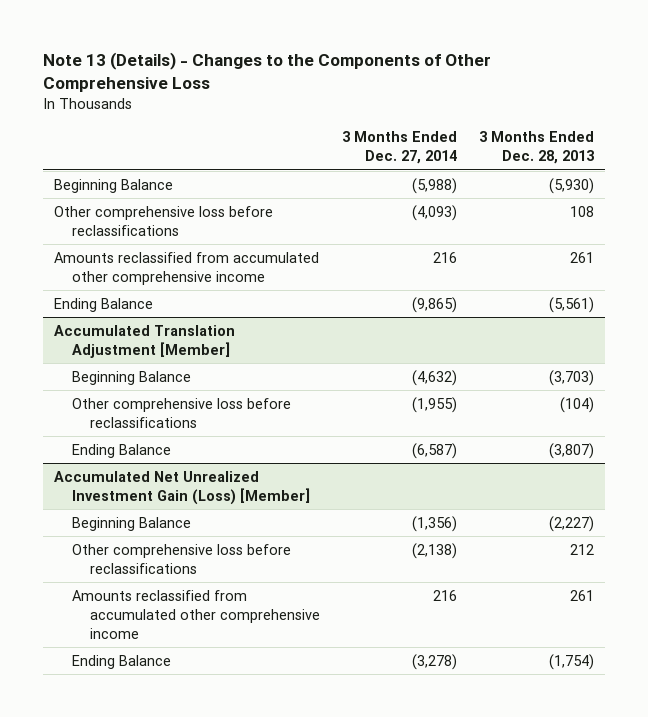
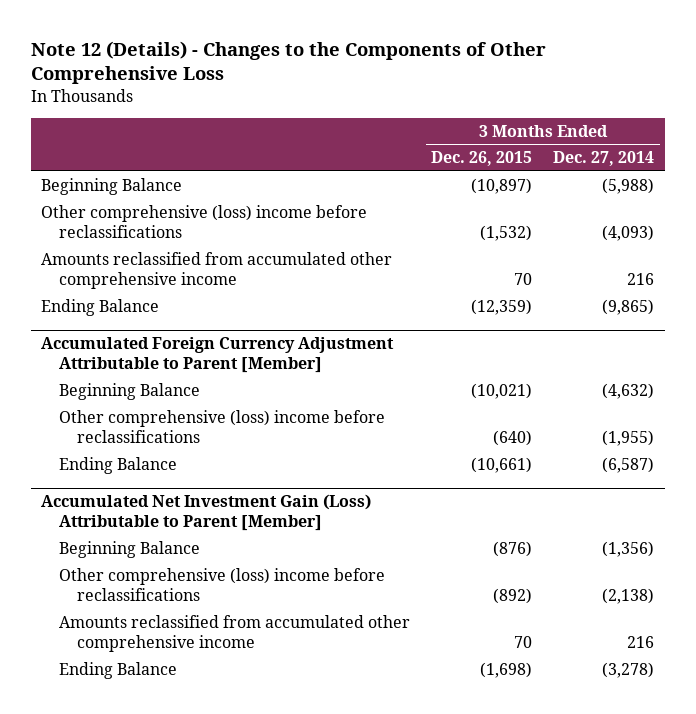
[43,52,492,92] Note 13 (Details) - Changes to the Components of Other Comprehensive Loss -> [30,40,546,85] Note 12 (Details) - Changes to the Components of Other Comprehensive Loss
[478,131,594,165] 3 Months Ended Dec. 28, 2013 -> none
none -> [431,151,533,167] Dec. 26, 2015
[54,205,274,236] Other comprehensive loss before reclassifications -> [41,204,368,239] Other comprehensive (loss) income before reclassifications
[54,324,236,358] Accumulated Translation Adjustment [Member] -> [41,337,395,374] Accumulated Foreign Currency Adjustment Attributable to Parent [Member]
[72,397,292,428] Other comprehensive loss before reclassifications -> [59,409,386,444] Other comprehensive (loss) income before reclassifications
[54,470,311,505] Accumulated Net Unrealized Investment Gain (Loss) [Member] -> [41,494,372,532] Accumulated Net Investment Gain (Loss) Attributable to Parent [Member]
[72,543,292,574] Other comprehensive loss before reclassifications -> [59,567,386,602] Other comprehensive (loss) income before reclassifications

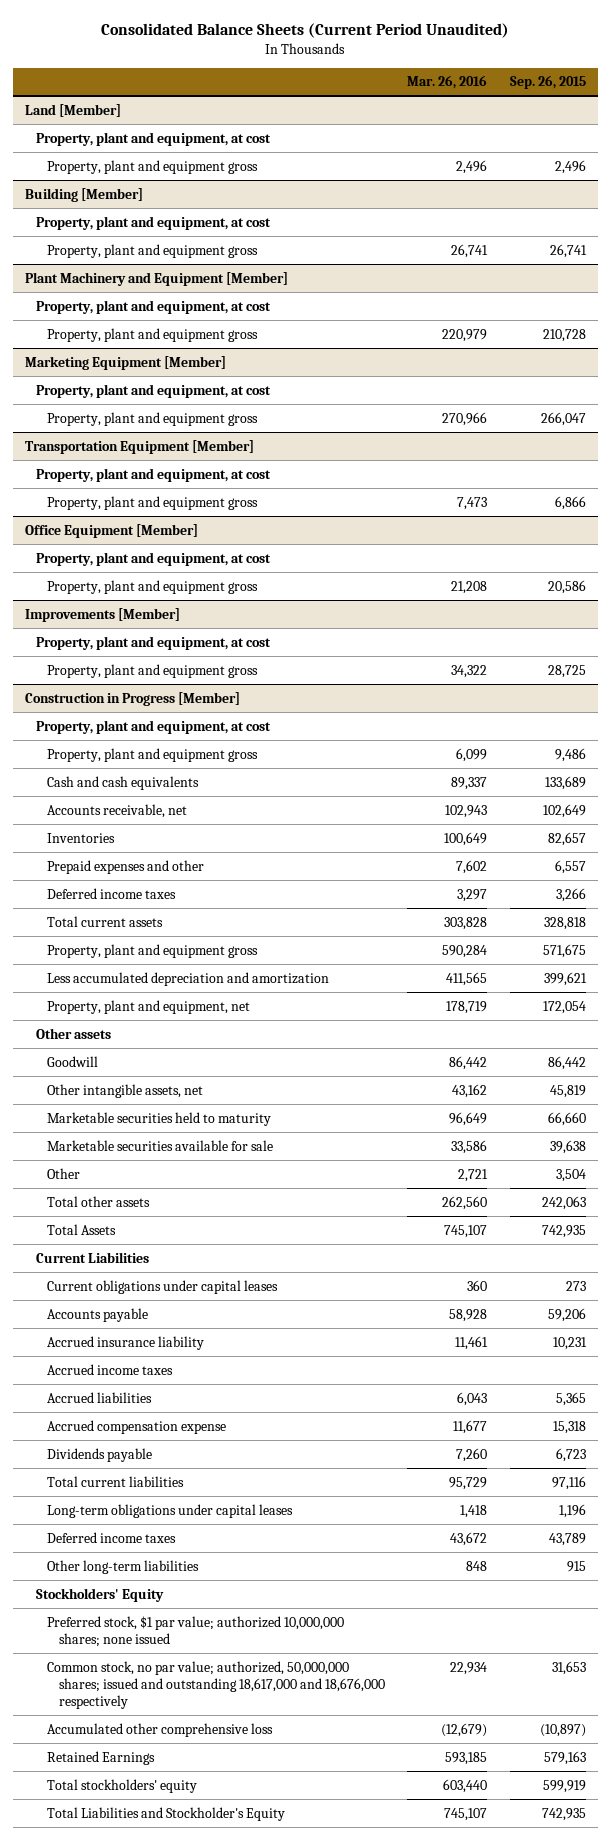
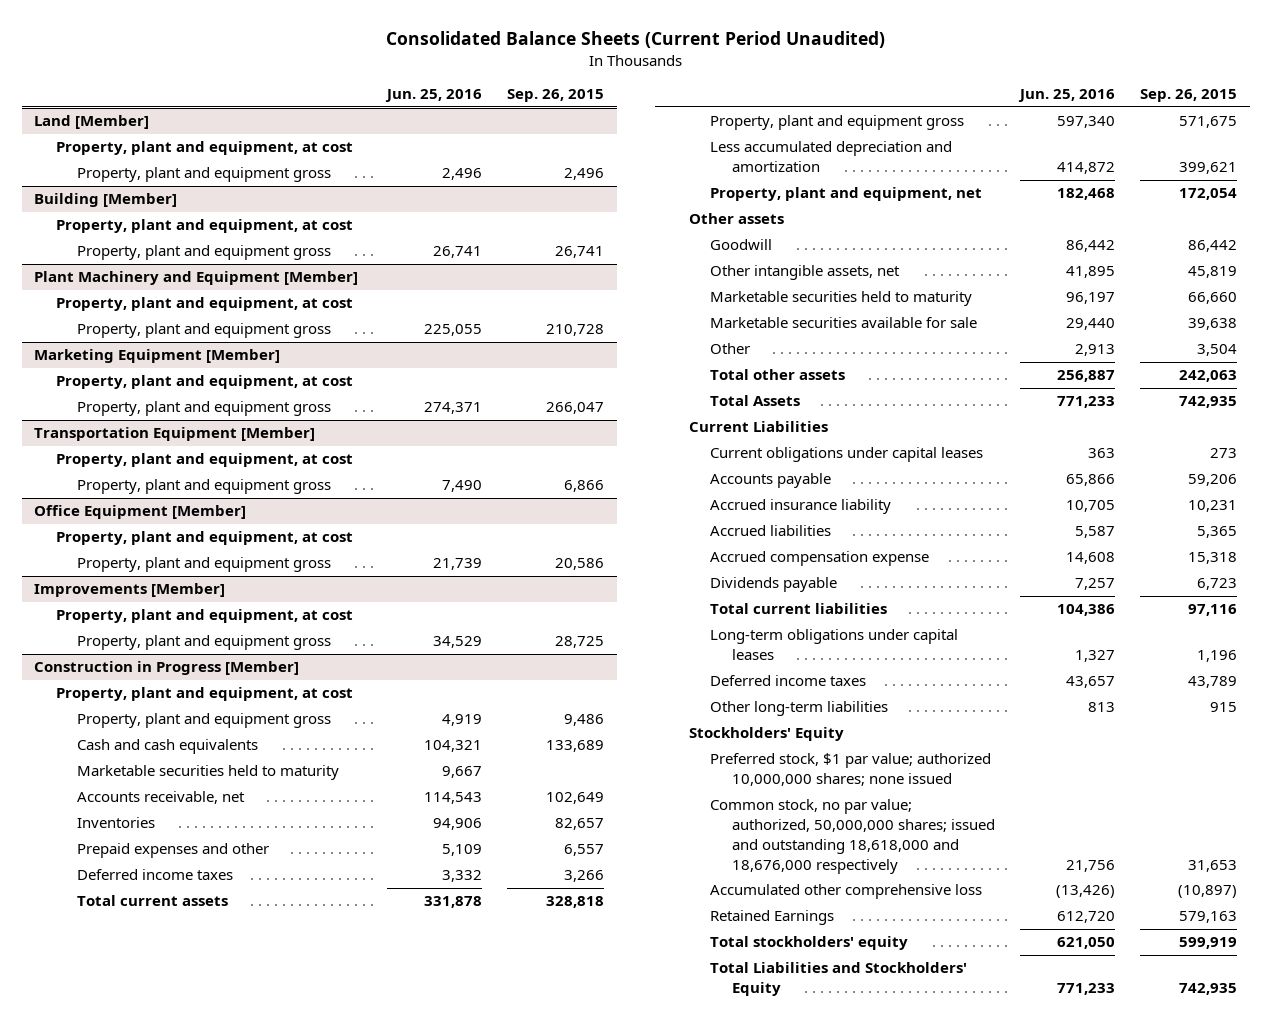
[407,75,488,90] Mar. 26, 2016 -> none
none -> [384,89,482,103] Jun. 25, 2016
none -> [77,765,340,781] Marketable securities held to maturity
[47,1363,174,1375] Accrued income taxes -> none
[47,1660,385,1710] Common stock, no par value; authorized, 50,000,000 shares; issued and outstanding 18,617,000 and 18,676,000 respectively -> [710,799,995,874] Common stock, no par value; authorized, 50,000,000 shares; issued and outstanding 18,618,000 and 18,676,000 respectively
[47,1806,286,1821] Total Liabilities and Stockholder's Equity -> [710,962,968,997] Total Liabilities and Stockholders' Equity

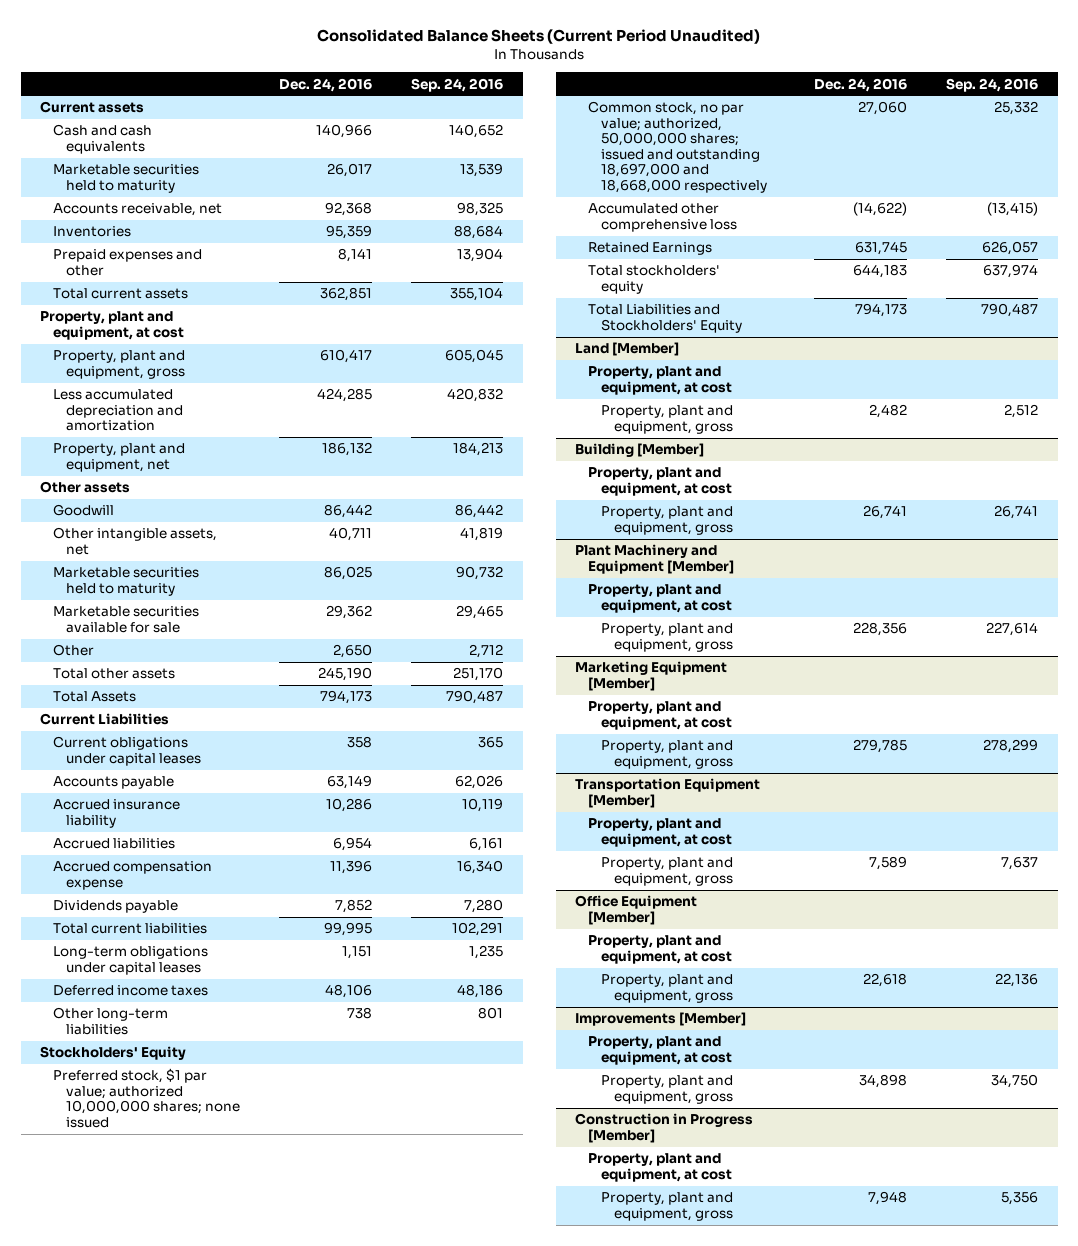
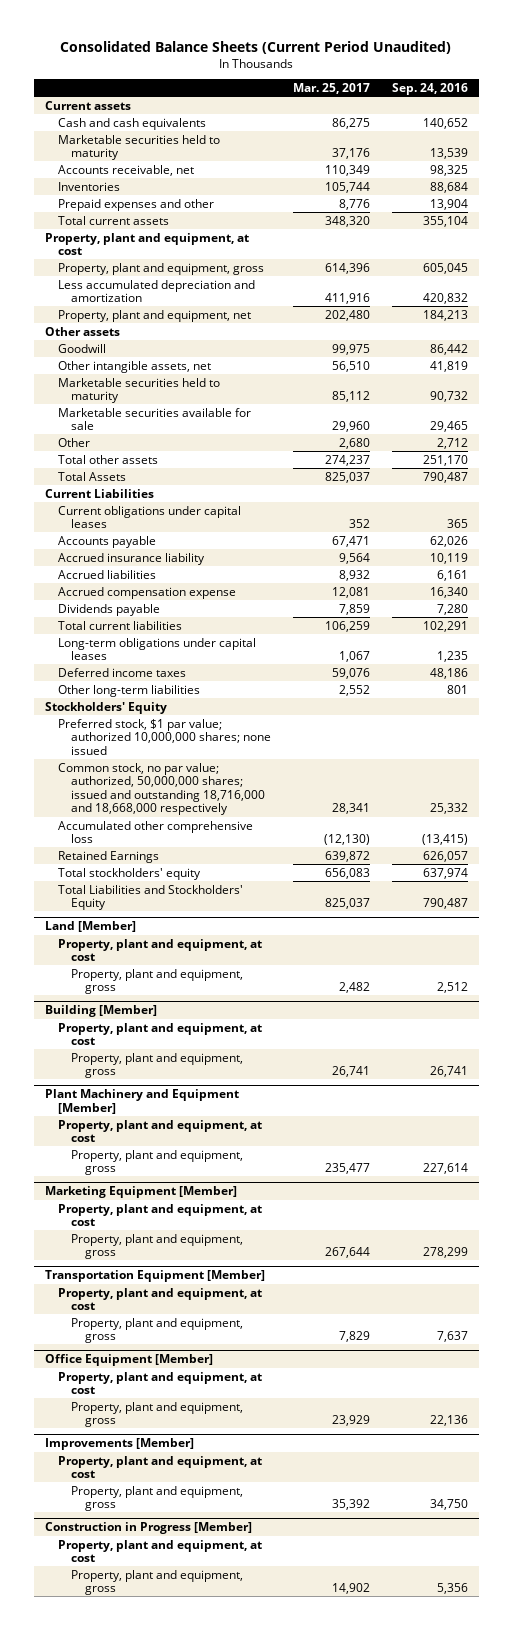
[279,77,373,92] Dec. 24, 2016 -> none
none -> [293,83,371,95] Mar. 25, 2017
[588,101,768,193] Common stock, no par value; authorized, 50,000,000 shares; issued and outstanding 18,697,000 and 18,668,000 respectively -> [58,762,266,816] Common stock, no par value; authorized, 50,000,000 shares; issued and outstanding 18,716,000 and 18,668,000 respectively

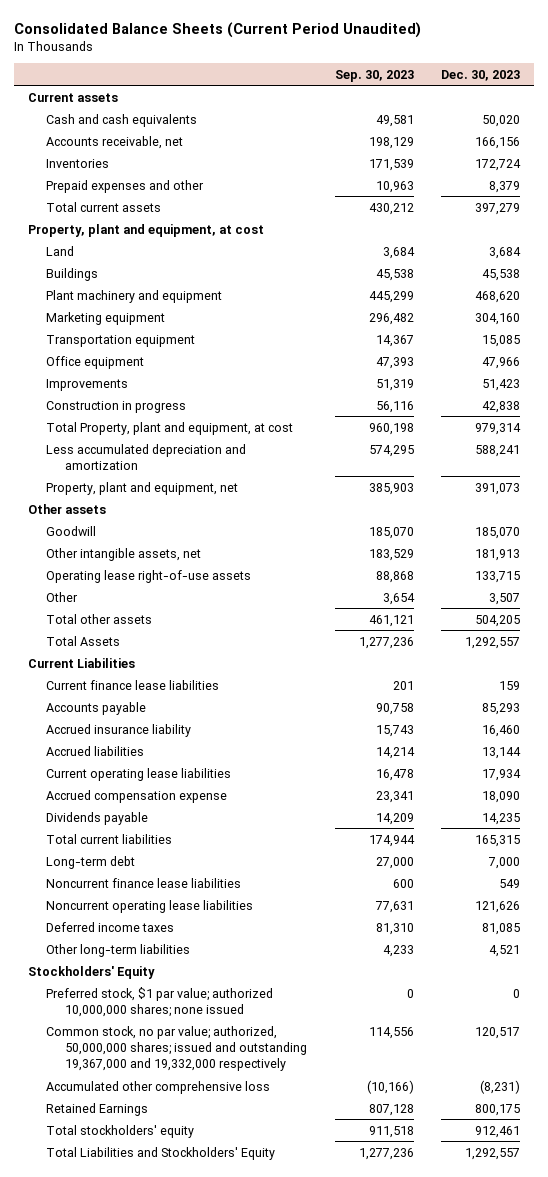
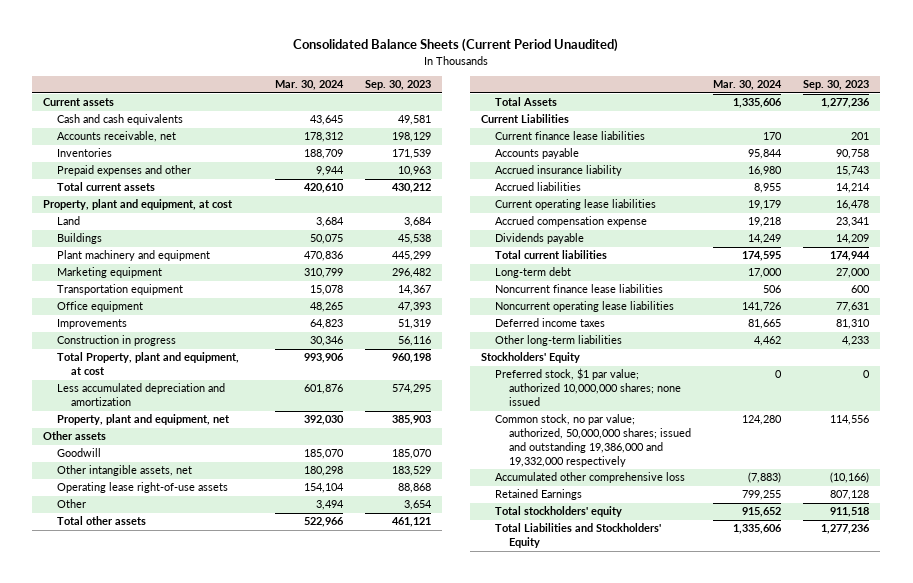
[441,69,521,81] Dec. 30, 2023 -> none
none -> [275,80,345,91] Mar. 30, 2024
[46,1025,307,1071] Common stock, no par value; authorized, 50,000,000 shares; issued and outstanding 19,367,000 and 19,332,000 respectively -> [495,414,692,467] Common stock, no par value; authorized, 50,000,000 shares; issued and outstanding 19,386,000 and 19,332,000 respectively

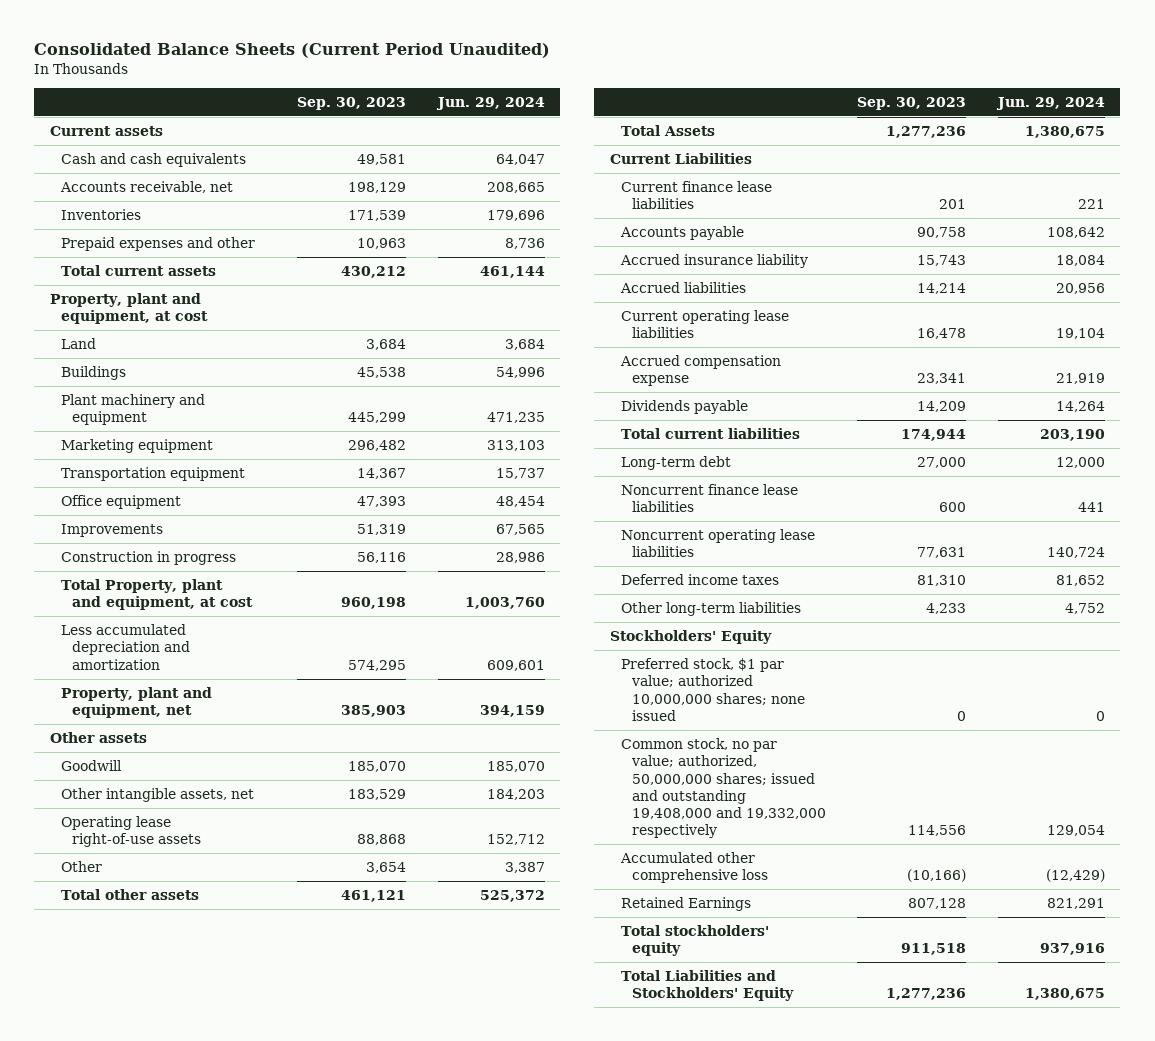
[275,80,345,91] Mar. 30, 2024 -> none
none -> [435,96,545,110] Jun. 29, 2024
[495,414,692,467] Common stock, no par value; authorized, 50,000,000 shares; issued and outstanding 19,386,000 and 19,332,000 respectively -> [621,738,827,839] Common stock, no par value; authorized, 50,000,000 shares; issued and outstanding 19,408,000 and 19,332,000 respectively

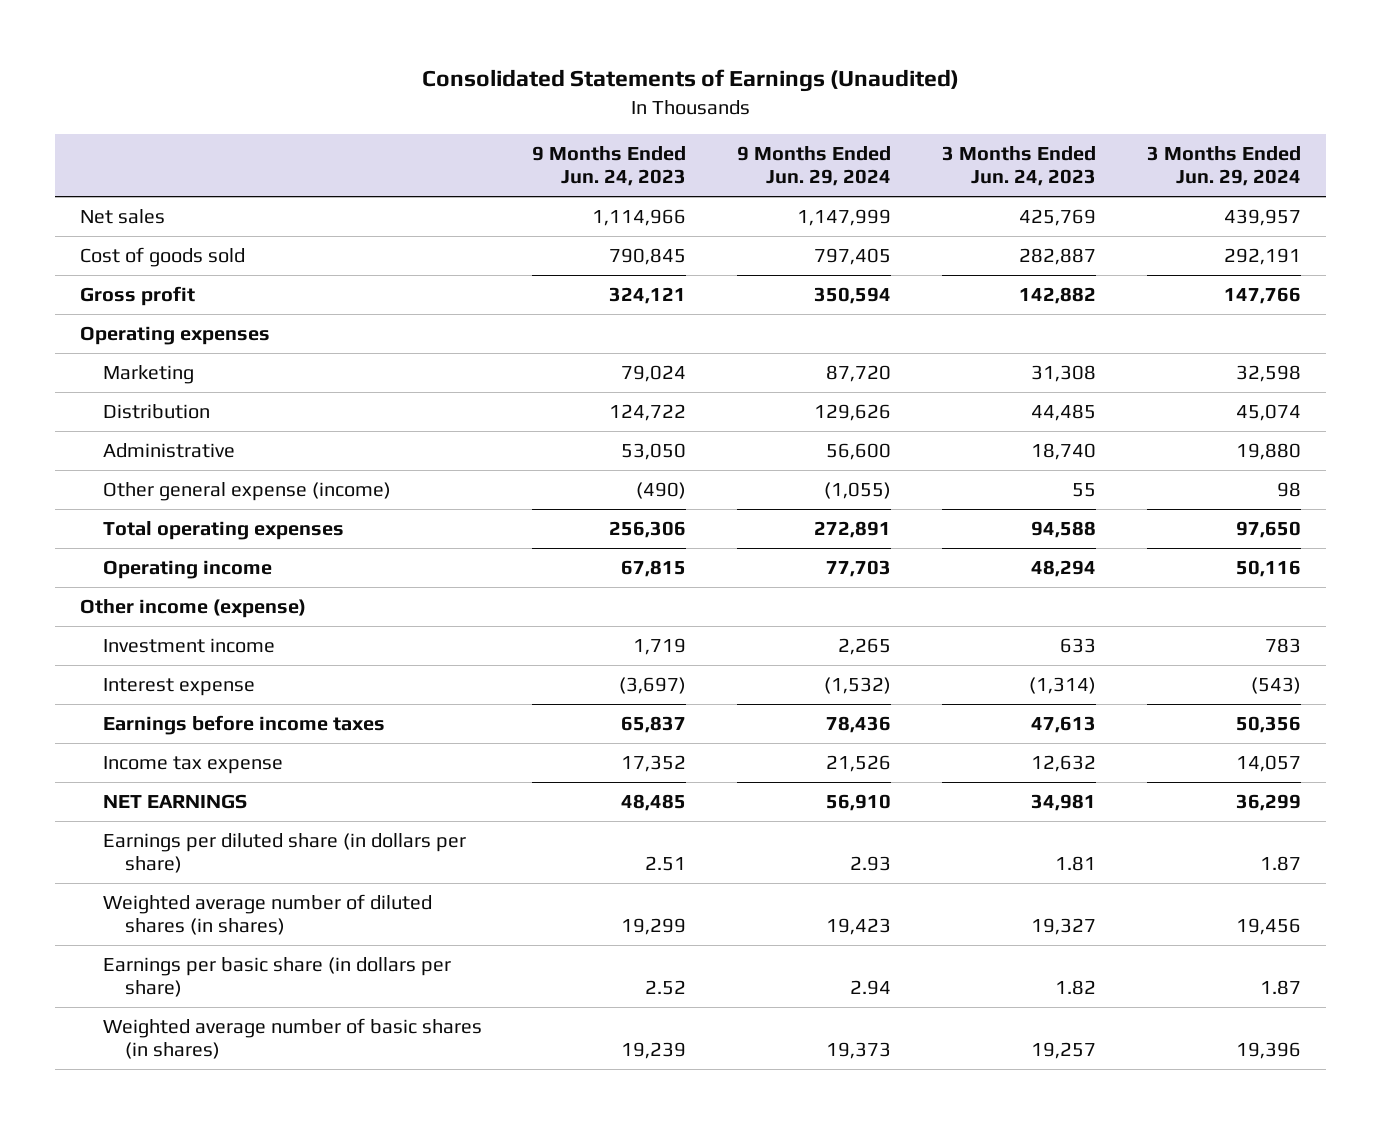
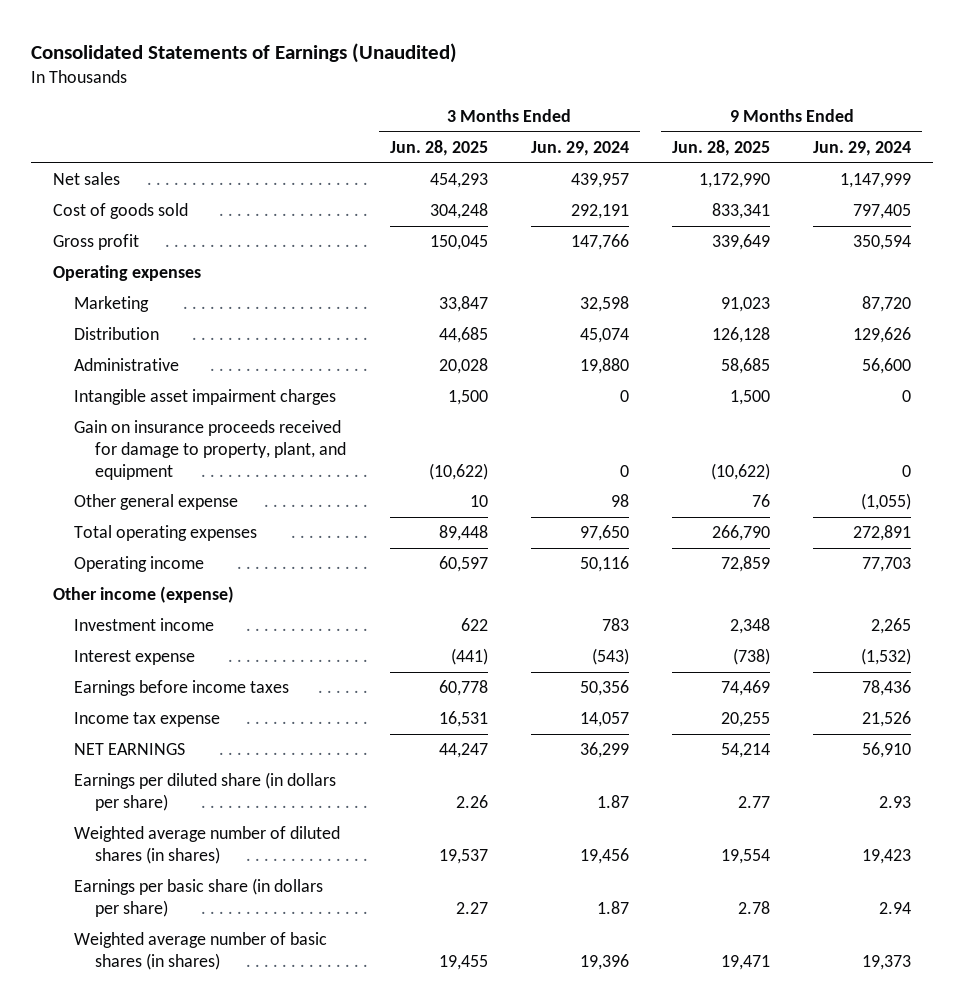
[532,145,687,187] 9 Months Ended Jun. 24, 2023 -> none
[941,145,1096,187] 3 Months Ended Jun. 24, 2023 -> none
none -> [389,139,488,156] Jun. 28, 2025
none -> [671,139,770,156] Jun. 28, 2025
none -> [74,389,337,406] Intangible asset impairment charges
none -> [74,420,347,480] Gain on insurance proceeds received for damage to property, plant, and equipment
[102,482,391,502] Other general expense (income) -> [74,494,239,511] Other general expense

